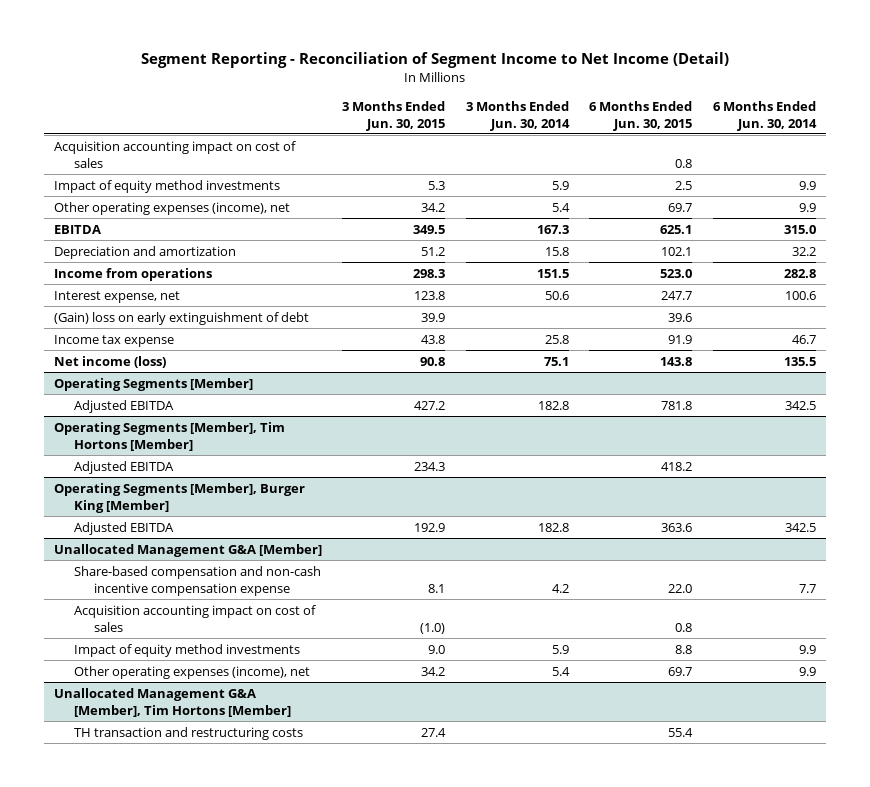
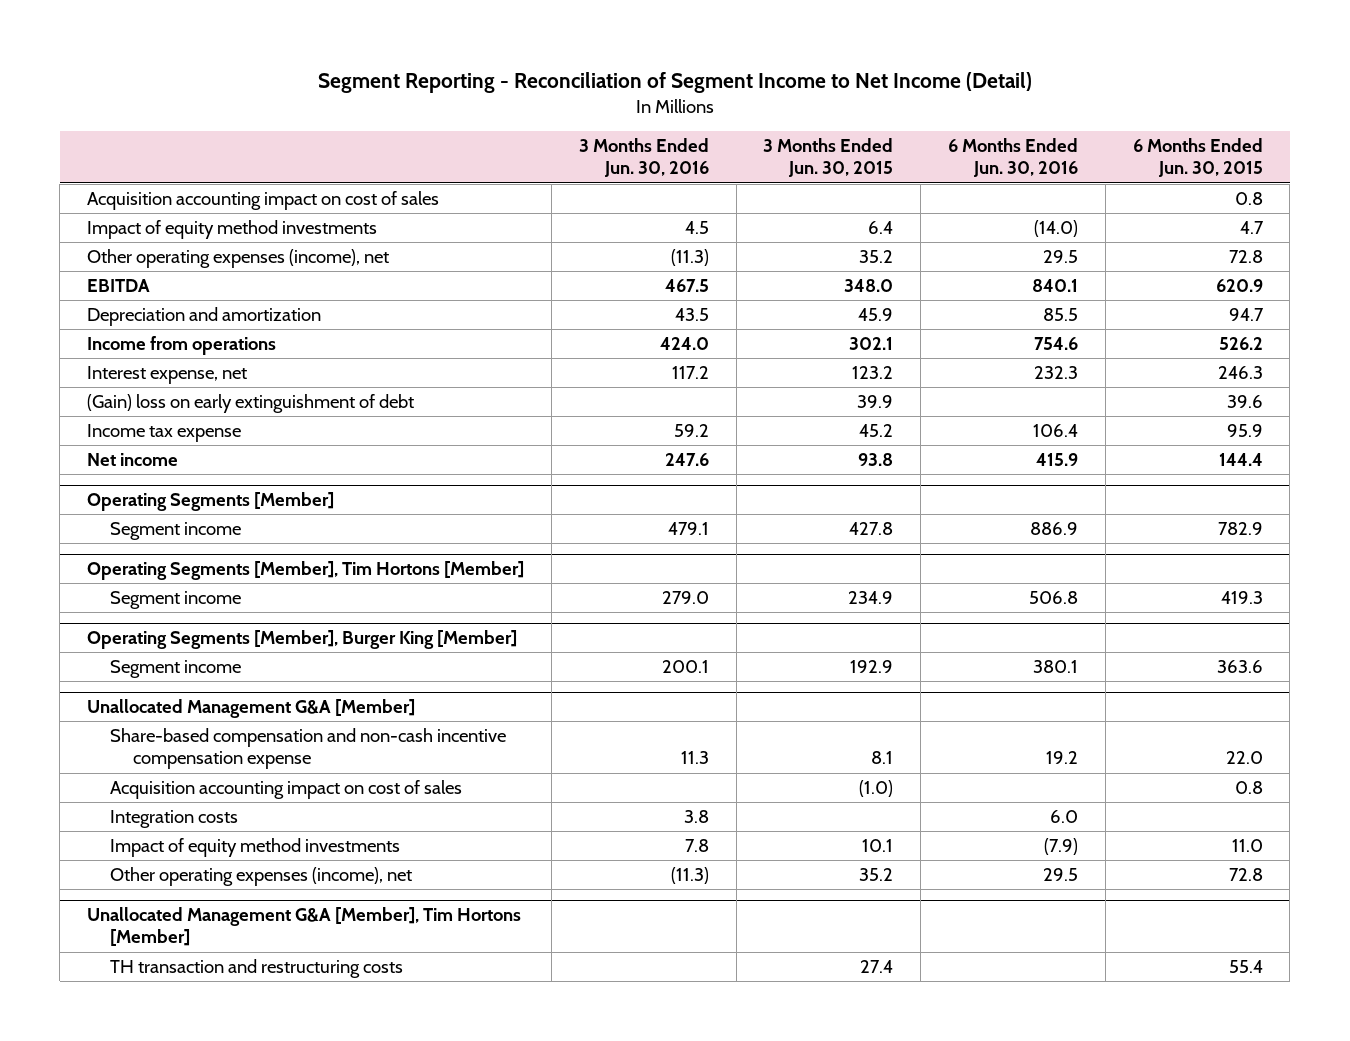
[465,100,570,131] 3 Months Ended Jun. 30, 2014 -> none
[712,100,817,131] 6 Months Ended Jun. 30, 2014 -> none
none -> [578,138,709,178] 3 Months Ended Jun. 30, 2016
none -> [948,138,1079,178] 6 Months Ended Jun. 30, 2016
[428,180,446,190] 5.3 -> [868,221,894,235] 6.4
[675,180,693,190] 2.5 -> [1239,221,1264,235] 4.7
[421,202,446,212] 34.2 -> [859,250,894,264] 35.2
[668,202,693,212] 69.7 -> [1228,250,1263,264] 72.8
[413,224,446,234] 349.5 -> [844,279,894,293] 348.0
[660,224,693,234] 625.1 -> [1215,279,1263,293] 620.9
[421,246,446,256] 51.2 -> [858,308,894,322] 45.9
[661,246,693,256] 102.1 -> [1228,308,1264,322] 94.7
[413,268,446,278] 298.3 -> [849,337,894,351] 302.1
[660,268,693,278] 523.0 -> [1218,337,1263,351] 526.2
[414,290,446,300] 123.8 -> [852,366,894,380] 123.2
[661,290,693,300] 247.7 -> [1217,366,1263,380] 246.3
[421,334,446,344] 43.8 -> [859,424,894,438] 45.2
[668,334,693,344] 91.9 -> [1226,424,1263,438] 95.9
[53,355,166,368] Net income (loss) -> [87,453,179,467] Net income
[420,356,446,366] 90.8 -> [858,453,894,467] 93.8
[660,356,693,366] 143.8 -> [1218,453,1263,467] 144.4
[74,399,175,413] Adjusted EBITDA -> none
none -> [110,522,242,541] Segment income
[74,460,175,474] Adjusted EBITDA -> none
none -> [110,591,242,610] Segment income
[74,521,175,535] Adjusted EBITDA -> [110,660,242,679] Segment income
none -> [110,810,239,829] Integration costs
[428,644,446,654] 9.0 -> [862,839,894,853] 10.1
[675,644,693,654] 8.8 -> [1231,839,1263,853] 11.0
[421,666,446,676] 34.2 -> [859,868,894,882] 35.2
[668,666,693,676] 69.7 -> [1228,868,1263,882] 72.8

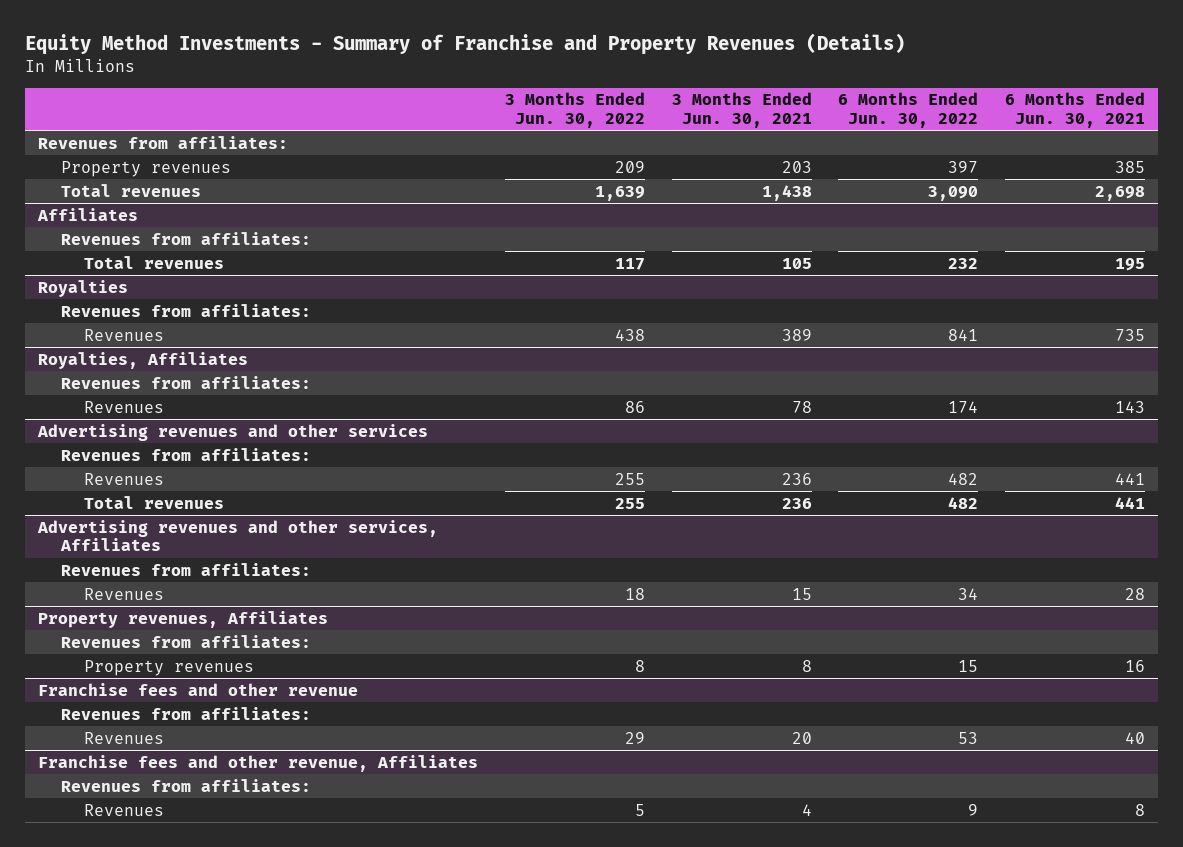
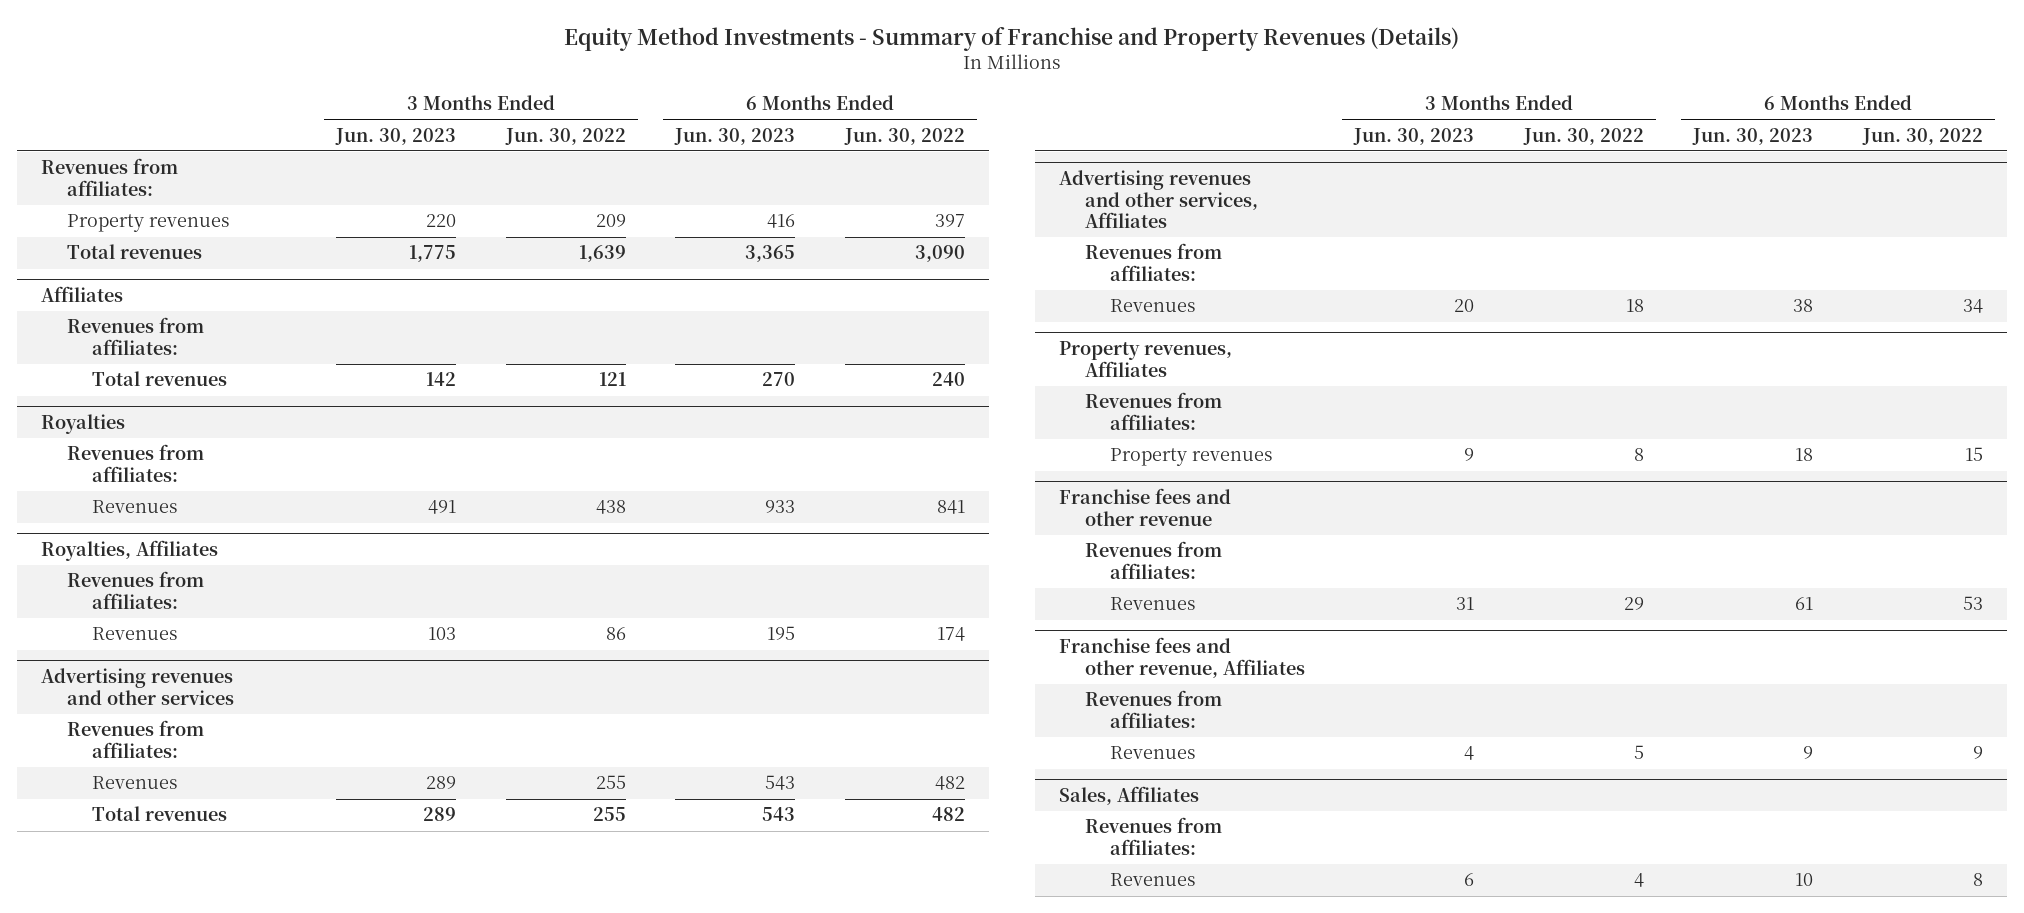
[671,92,812,128] 3 Months Ended Jun. 30, 2021 -> none
[1004,92,1145,128] 6 Months Ended Jun. 30, 2021 -> none
none -> [335,127,457,145] Jun. 30, 2023
none -> [674,127,796,145] Jun. 30, 2023
[615,257,646,270] 117 -> [598,372,626,387] 121
[948,257,979,269] 232 -> [931,372,965,387] 240
none -> [1059,786,1200,806] Sales, Affiliates
none -> [1084,817,1222,855] Revenues from affiliates:
none -> [1110,873,1197,887] Revenues

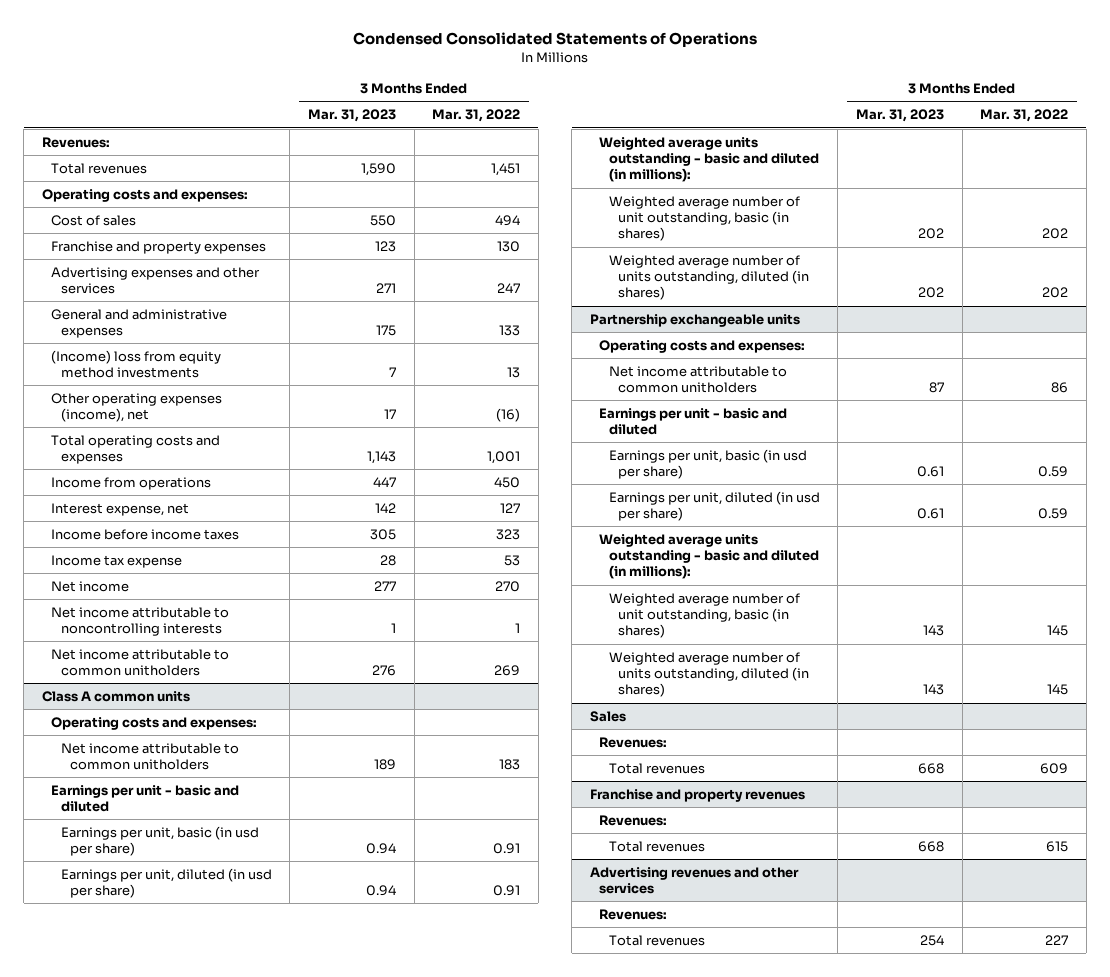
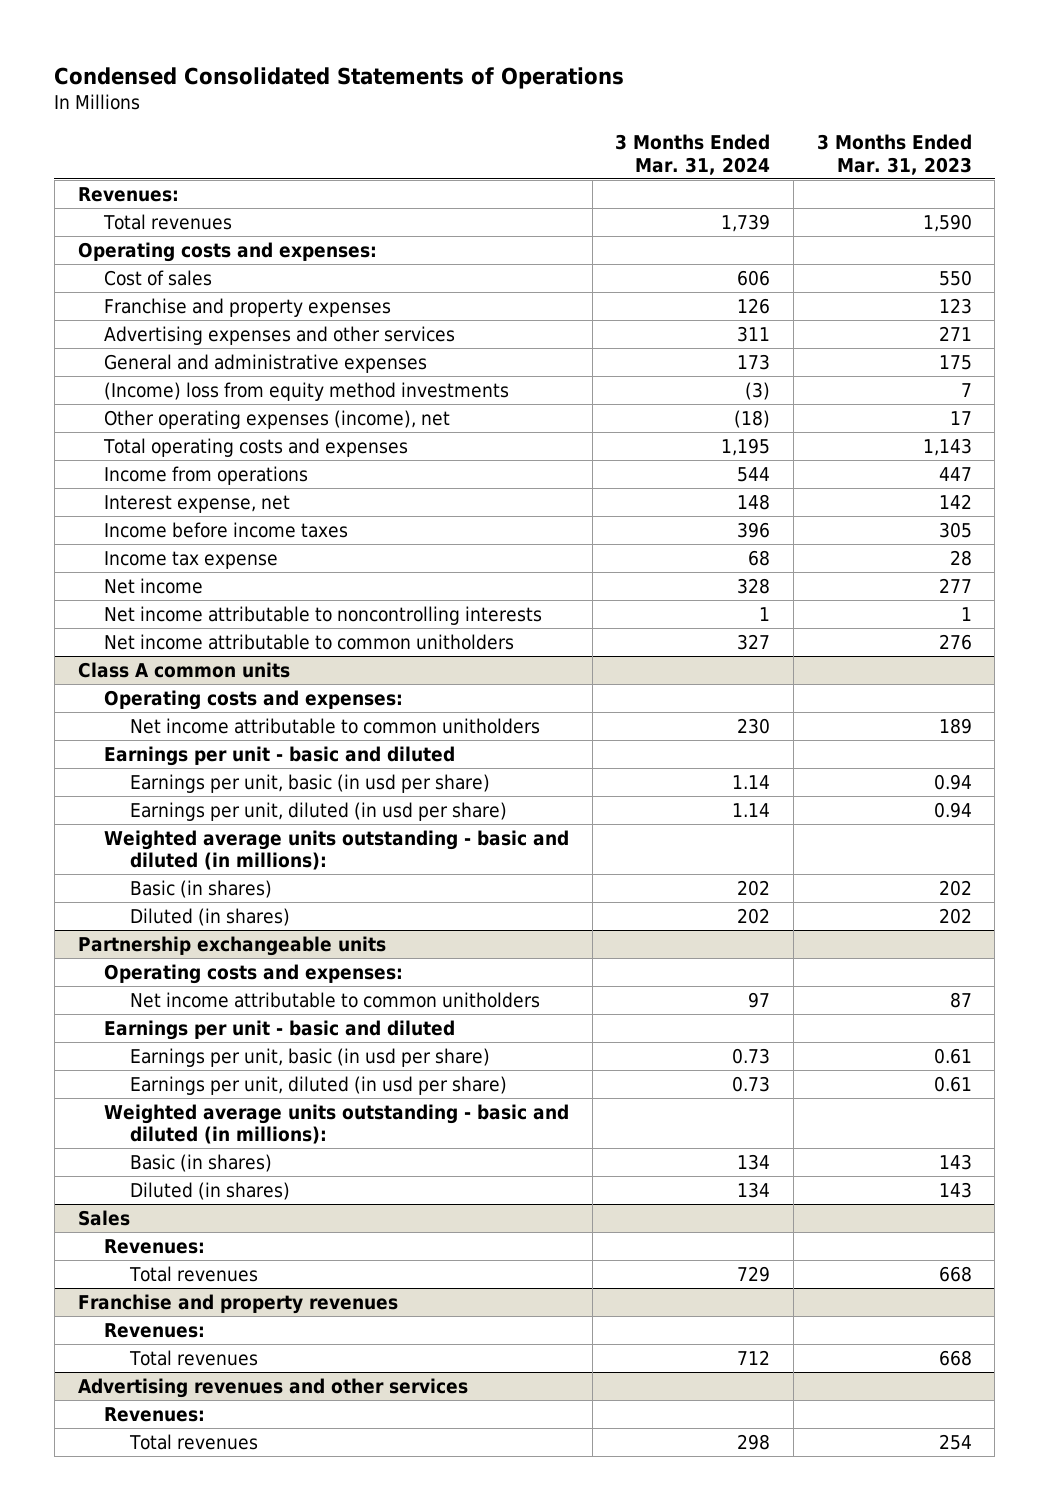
[432,109,521,123] Mar. 31, 2022 -> none
none -> [615,134,771,175] 3 Months Ended Mar. 31, 2024
[608,195,800,242] Weighted average number of unit outstanding, basic (in shares) -> [130,879,273,898] Basic (in shares)
[608,254,810,301] Weighted average number of units outstanding, diluted (in shares) -> [130,907,291,926] Diluted (in shares)
[608,592,800,639] Weighted average number of unit outstanding, basic (in shares) -> [130,1153,273,1172] Basic (in shares)
[608,651,810,698] Weighted average number of units outstanding, diluted (in shares) -> [130,1181,291,1200] Diluted (in shares)

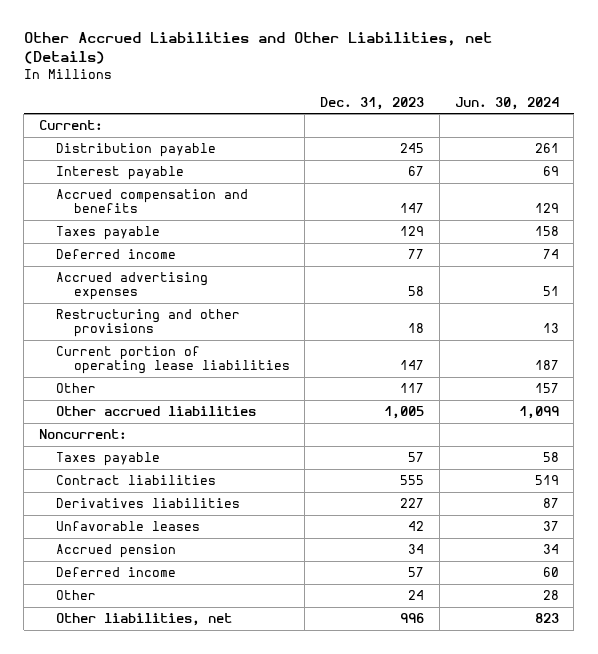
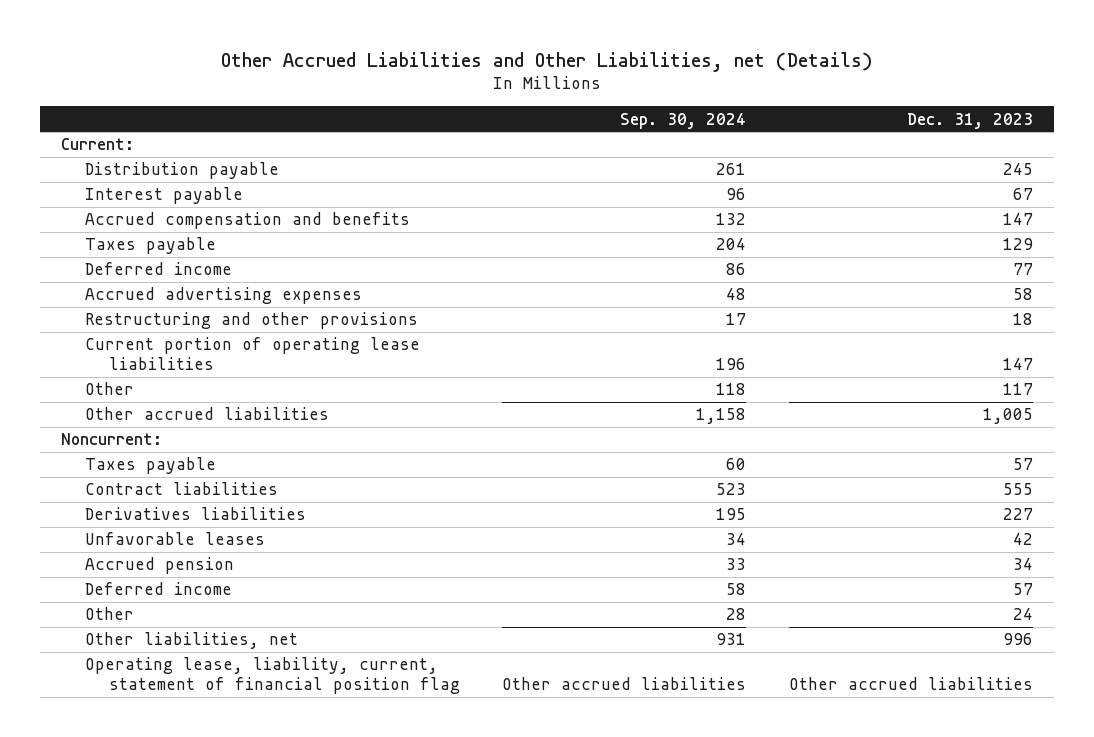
[454,96,559,110] Jun. 30, 2024 -> none
none -> [620,112,747,129] Sep. 30, 2024
none -> [85,657,460,695] Operating lease, liability, current, statement of financial position flag

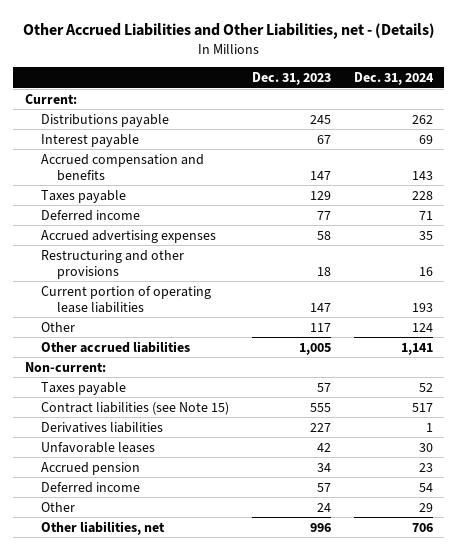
[221,51,874,72] Other Accrued Liabilities and Other Liabilities, net (Details) -> [22,22,435,39] Other Accrued Liabilities and Other Liabilities, net - (Details)
[620,112,747,129] Sep. 30, 2024 -> none
none -> [353,72,434,86] Dec. 31, 2024
[85,162,280,180] Distribution payable -> [41,113,170,127] Distributions payable
[61,433,163,446] Noncurrent: -> [24,361,106,372] Non-current:
[85,482,279,496] Contract liabilities -> [41,401,230,415] Contract liabilities (see Note 15)
[85,657,460,695] Operating lease, liability, current, statement of financial position flag -> none

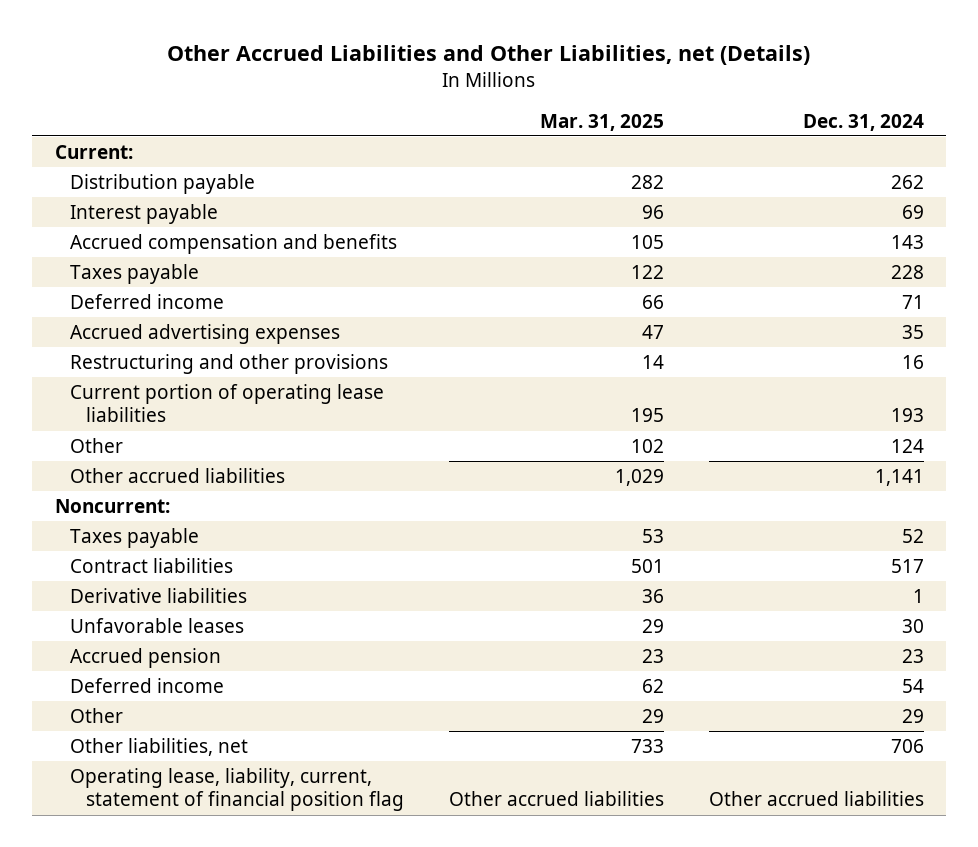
[22,22,435,39] Other Accrued Liabilities and Other Liabilities, net - (Details) -> [167,45,811,66] Other Accrued Liabilities and Other Liabilities, net (Details)
[251,72,331,86] Dec. 31, 2023 -> none
none -> [539,113,664,131] Mar. 31, 2025
[41,113,170,127] Distributions payable -> [70,173,256,194] Distribution payable
[24,361,106,372] Non-current: -> [54,498,170,513] Noncurrent:
[41,401,230,415] Contract liabilities (see Note 15) -> [70,557,234,573] Contract liabilities
[41,421,164,433] Derivatives liabilities -> [70,587,248,603] Derivative liabilities
none -> [70,767,404,812] Operating lease, liability, current, statement of financial position flag

